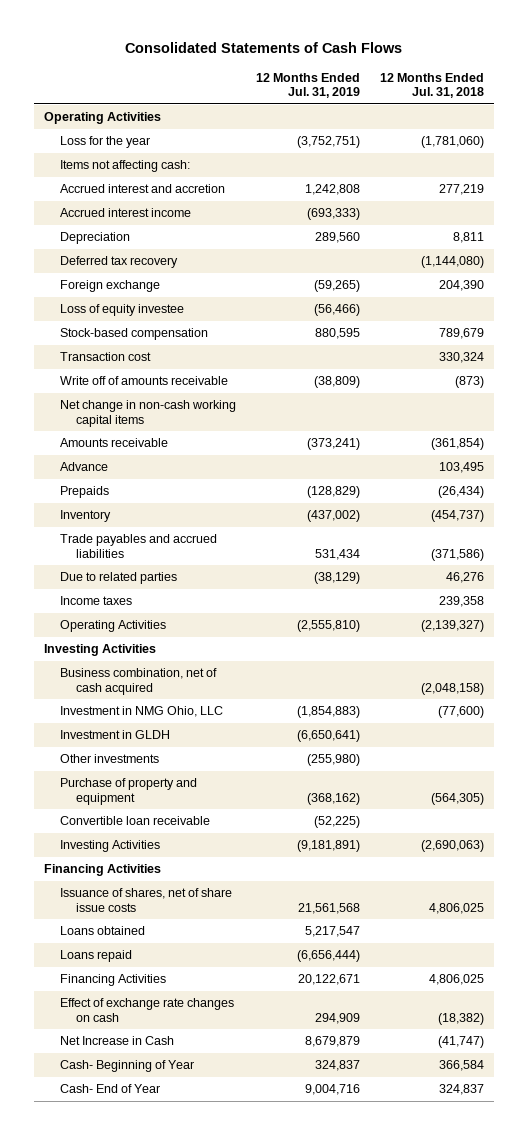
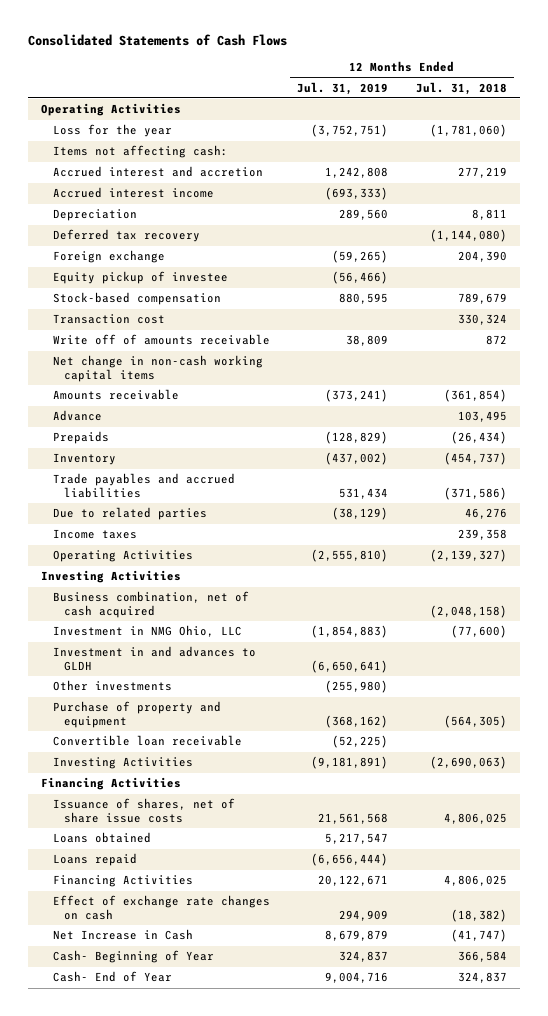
[59,304,184,317] Loss of equity investee -> [52,271,228,285] Equity pickup of investee
[313,376,360,389] (38,809) -> [346,335,389,347] 38,809
[454,376,484,389] (873) -> [485,335,507,346] 872
[59,730,170,740] Investment in GLDH -> [52,646,256,671] Investment in and advances to GLDH

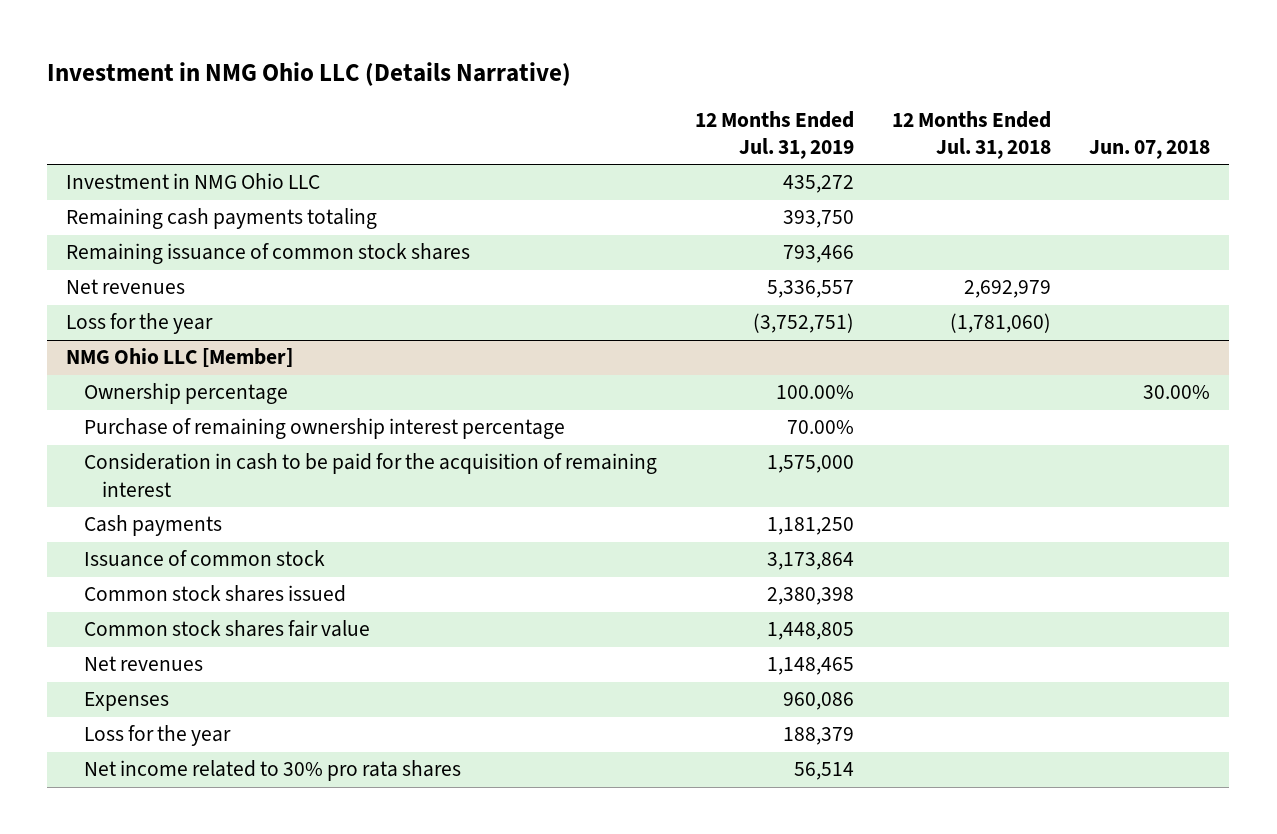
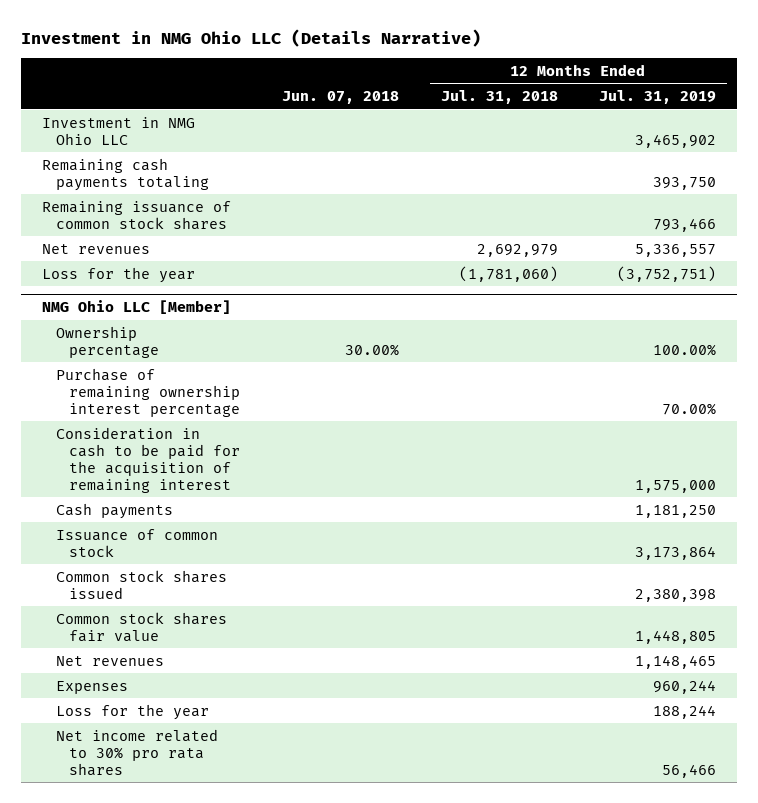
[783,175,855,194] 435,272 -> [635,133,717,148] 3,465,902
[783,692,855,711] 960,086 -> [653,679,717,694] 960,244
[783,727,855,746] 188,379 -> [653,704,717,719] 188,244
[794,762,855,781] 56,514 -> [662,763,717,778] 56,466

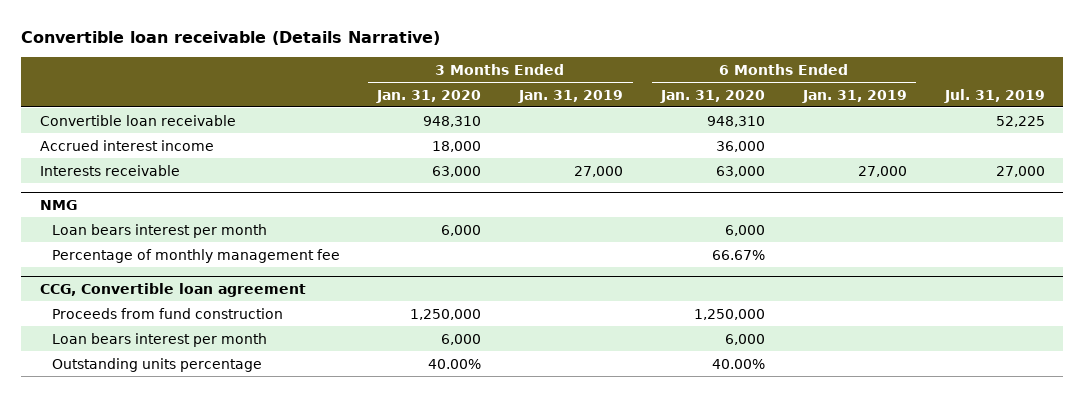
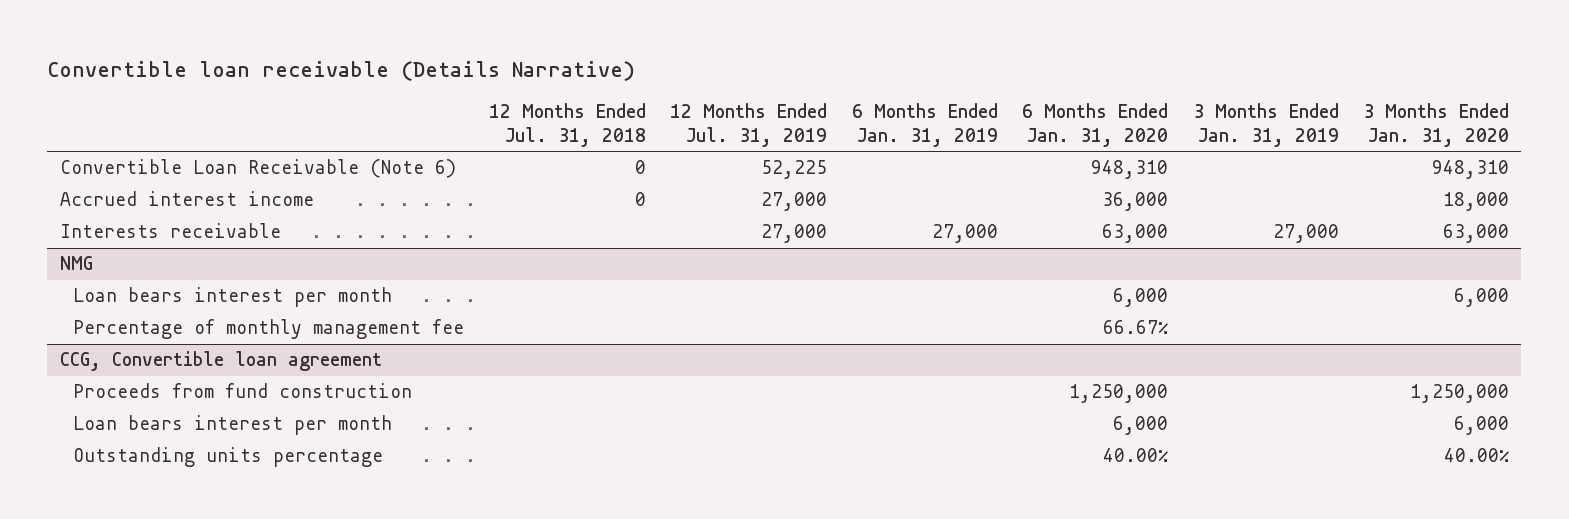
[943,88,1045,103] Jul. 31, 2019 -> none
none -> [488,103,646,147] 12 Months Ended Jul. 31, 2018
none -> [670,103,828,147] 12 Months Ended Jul. 31, 2019
[40,114,237,126] Convertible loan receivable -> [59,159,456,179] Convertible Loan Receivable (Note 6)

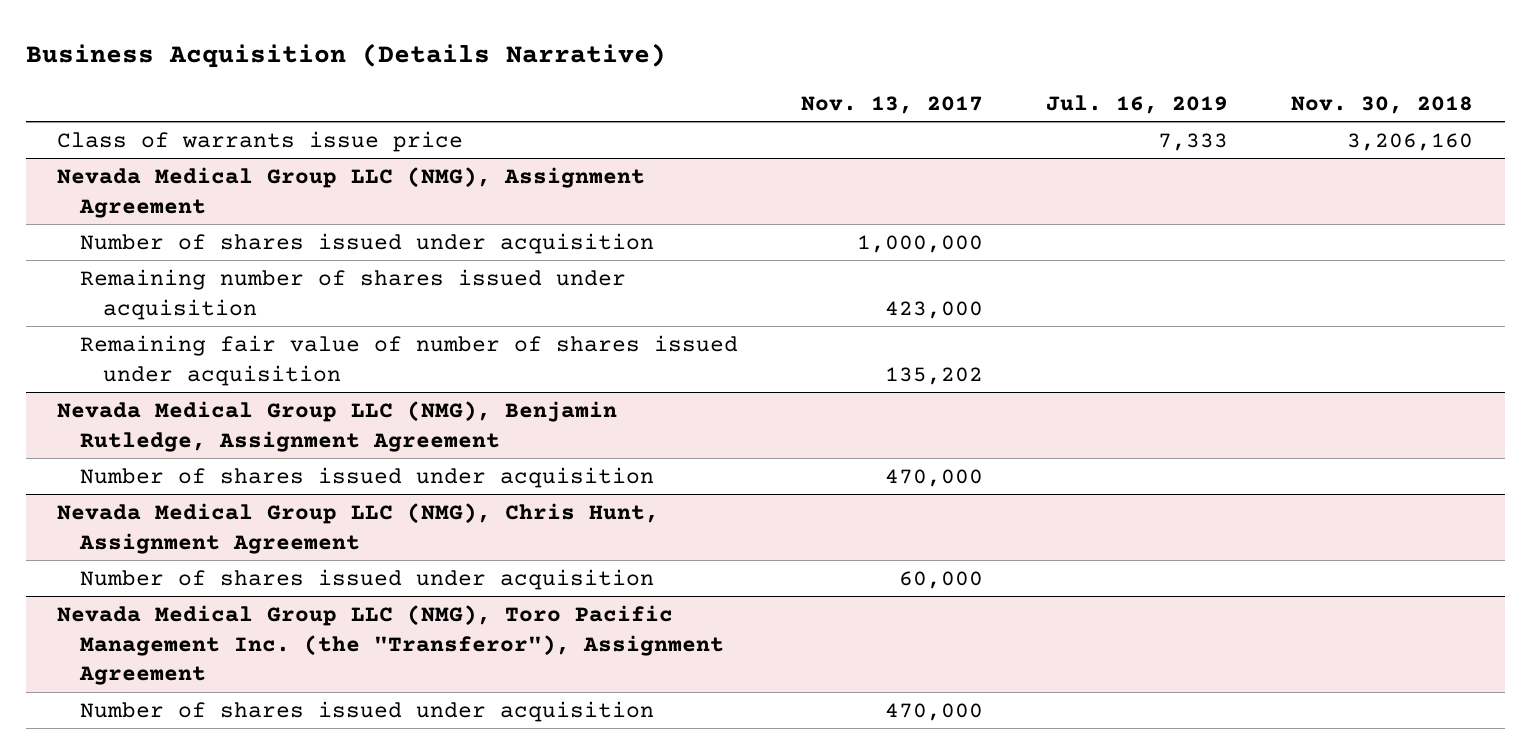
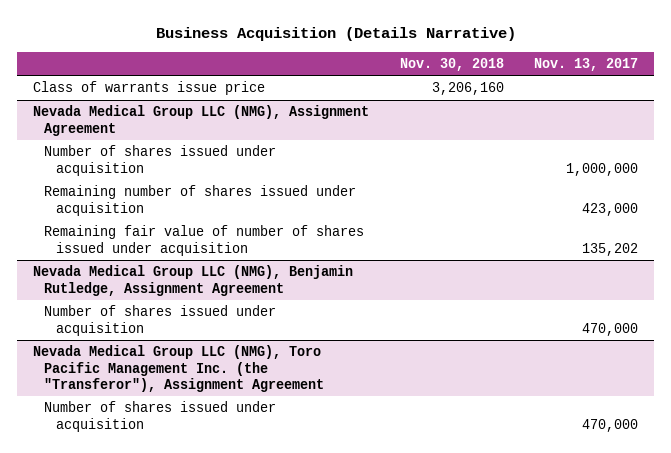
[1046,94,1229,114] Jul. 16, 2019 -> none
[57,502,660,554] Nevada Medical Group LLC (NMG), Chris Hunt, Assignment Agreement -> none
[80,568,655,590] Number of shares issued under acquisition -> none

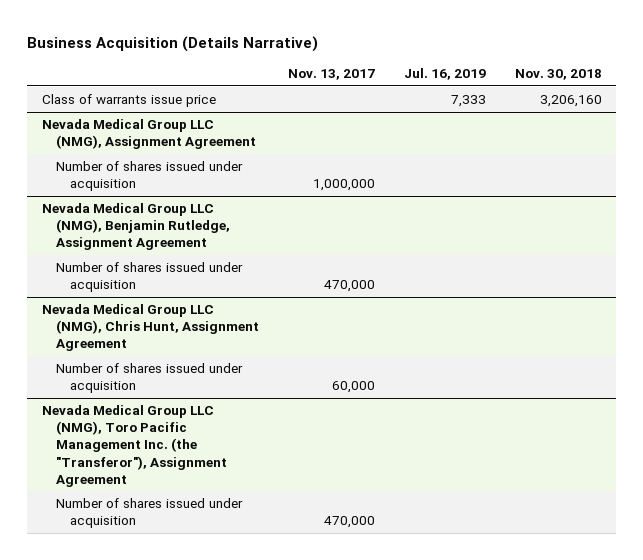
none -> [403,68,486,81] Jul. 16, 2019
[44,185,357,216] Remaining number of shares issued under acquisition -> none
[44,225,365,256] Remaining fair value of number of shares issued under acquisition -> none
none -> [41,304,259,352] Nevada Medical Group LLC (NMG), Chris Hunt, Assignment Agreement
none -> [55,363,243,394] Number of shares issued under acquisition

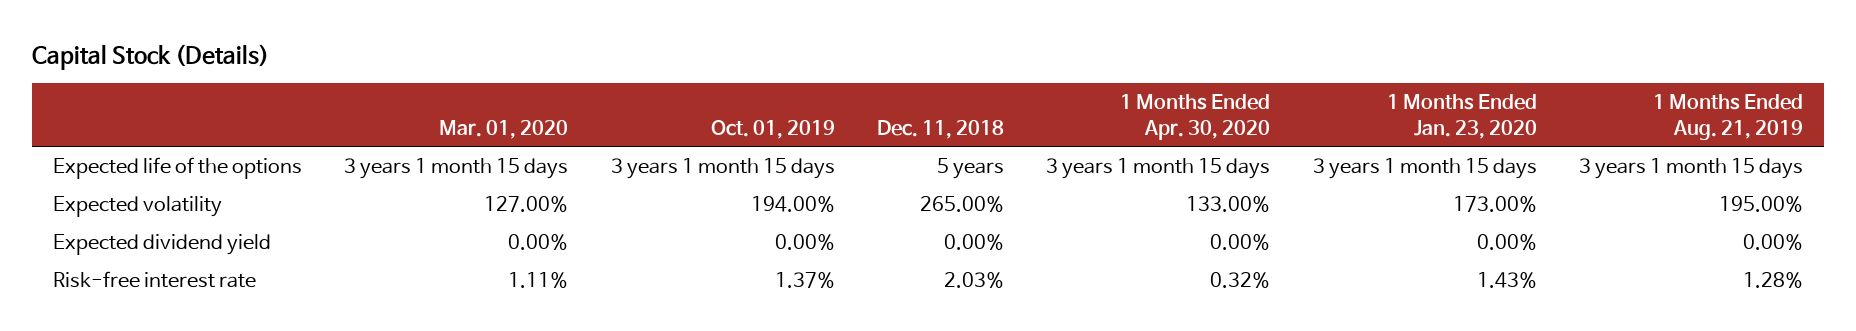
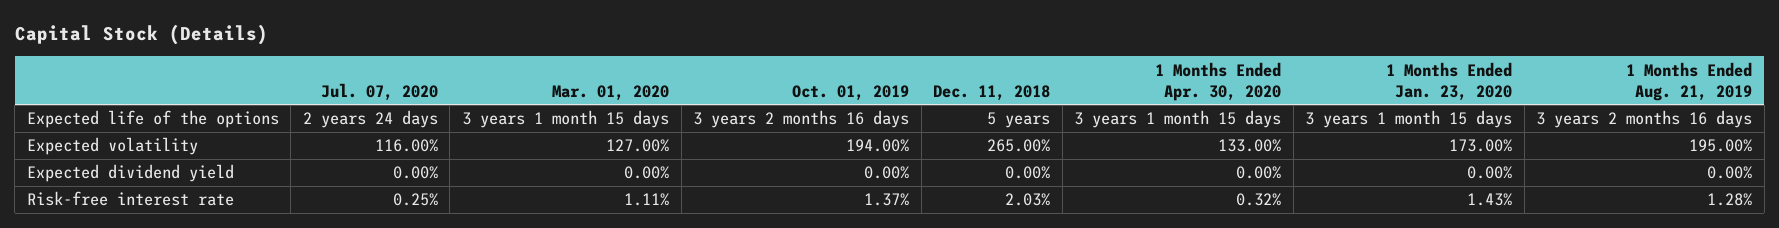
none -> [320,82,438,101] Jul. 07, 2020
[610,158,835,180] 3 years 1 month 15 days -> [693,110,910,129] 3 years 2 months 16 days
[1579,158,1804,180] 3 years 1 month 15 days -> [1536,110,1753,129] 3 years 2 months 16 days

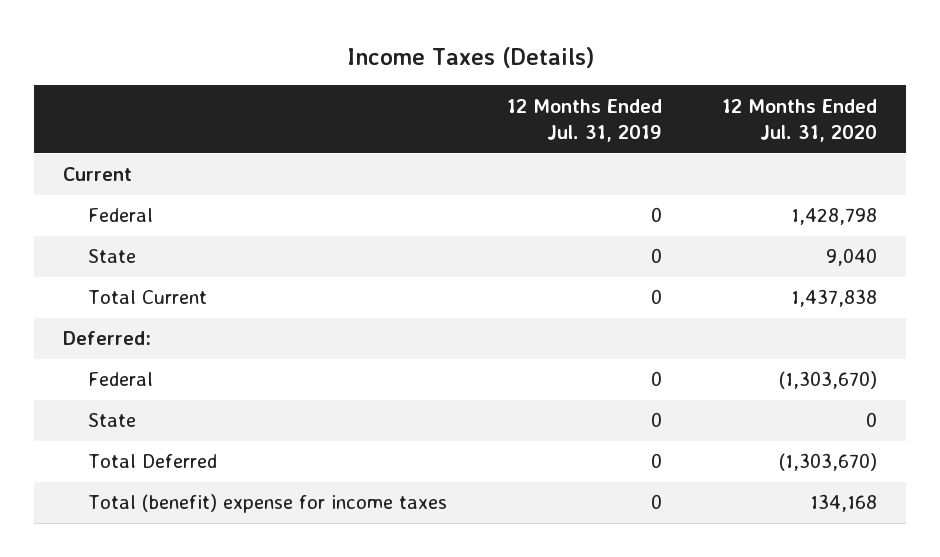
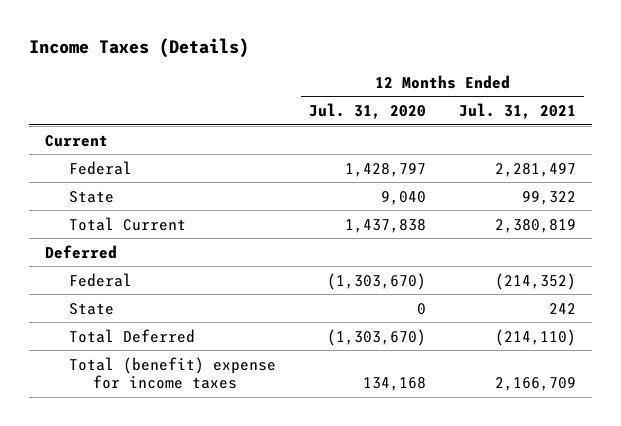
[506,98,662,142] 12 Months Ended Jul. 31, 2019 -> none
none -> [458,103,576,120] Jul. 31, 2021
[790,208,877,226] 1,428,798 -> [345,162,427,177] 1,428,797
[63,331,152,346] Deferred: -> [45,244,118,259] Deferred

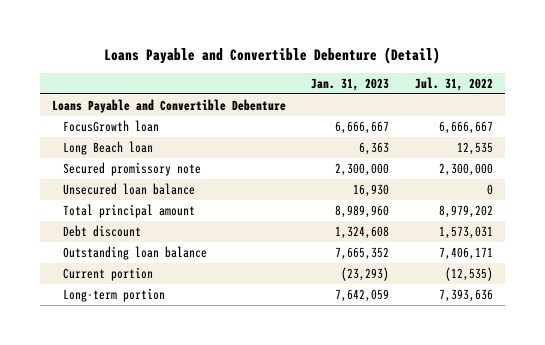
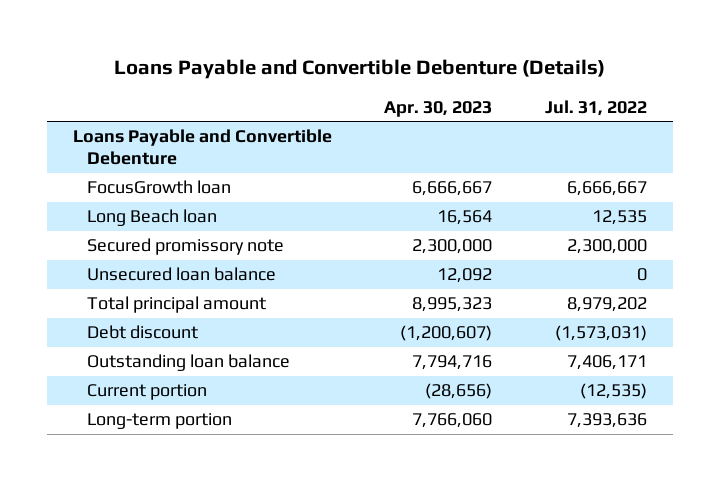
[104,46,441,64] Loans Payable and Convertible Debenture (Detail) -> [113,59,605,80] Loans Payable and Convertible Debenture (Details)
[311,77,390,91] Jan. 31, 2023 -> none
none -> [384,100,493,117] Apr. 30, 2023
[438,225,493,239] 1,573,031 -> [555,325,648,342] (1,573,031)

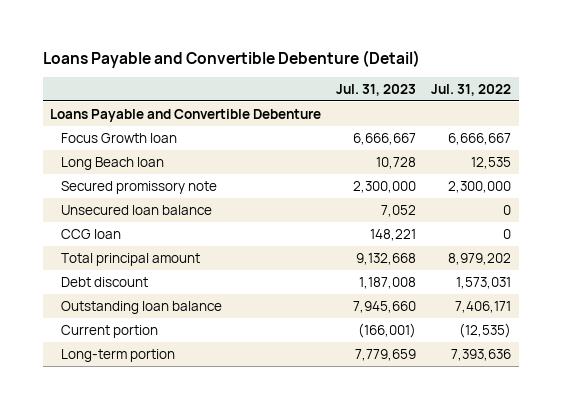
[113,59,605,80] Loans Payable and Convertible Debenture (Details) -> [42,49,420,68] Loans Payable and Convertible Debenture (Detail)
[384,100,493,117] Apr. 30, 2023 -> none
none -> [336,83,417,96] Jul. 31, 2023
[87,180,232,195] FocusGrowth loan -> [61,132,178,143] Focus Growth loan
none -> [61,228,122,239] CCG loan
[555,325,648,342] (1,573,031) -> [456,276,512,289] 1,573,031

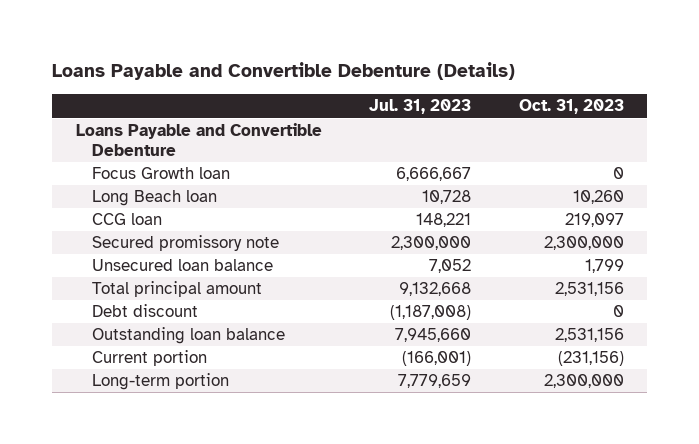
[42,49,420,68] Loans Payable and Convertible Debenture (Detail) -> [51,62,515,81] Loans Payable and Convertible Debenture (Details)
[431,83,512,96] Jul. 31, 2022 -> none
none -> [518,99,624,115] Oct. 31, 2023
[61,228,122,239] CCG loan -> [92,213,163,226] CCG loan
[359,276,417,289] 1,187,008 -> [390,305,472,321] (1,187,008)

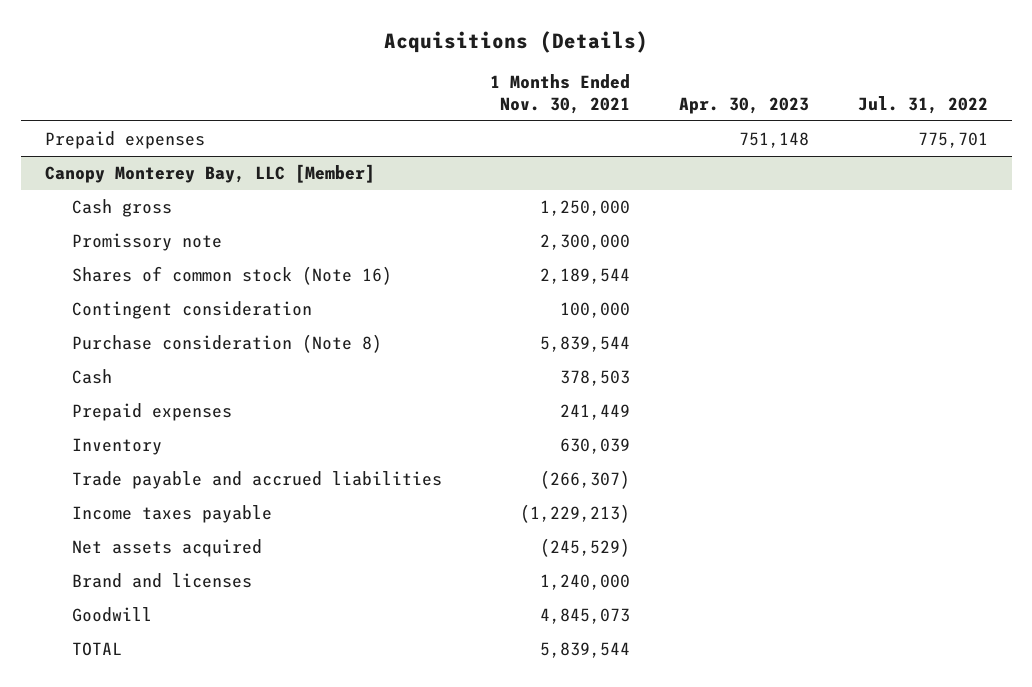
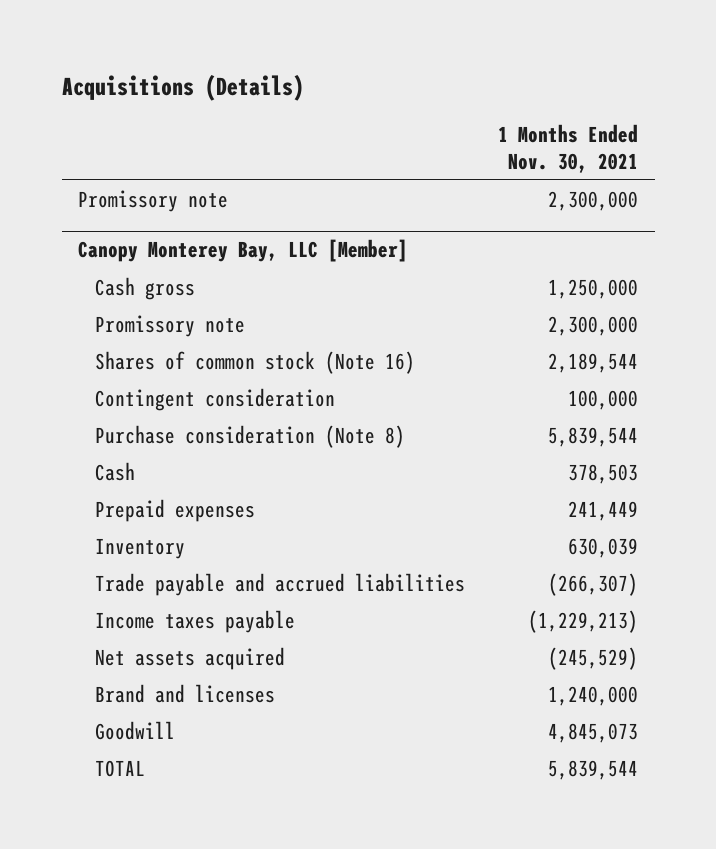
[678,97,809,115] Apr. 30, 2023 -> none
[857,96,988,115] Jul. 31, 2022 -> none
[44,130,205,149] Prepaid expenses -> none
none -> [78,190,229,213] Promissory note

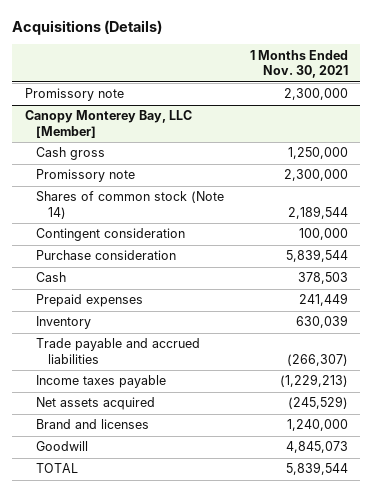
[95,351,416,375] Shares of common stock (Note 16) -> [36,191,225,220] Shares of common stock (Note 14)
[95,425,406,449] Purchase consideration (Note 8) -> [36,250,177,261] Purchase consideration

